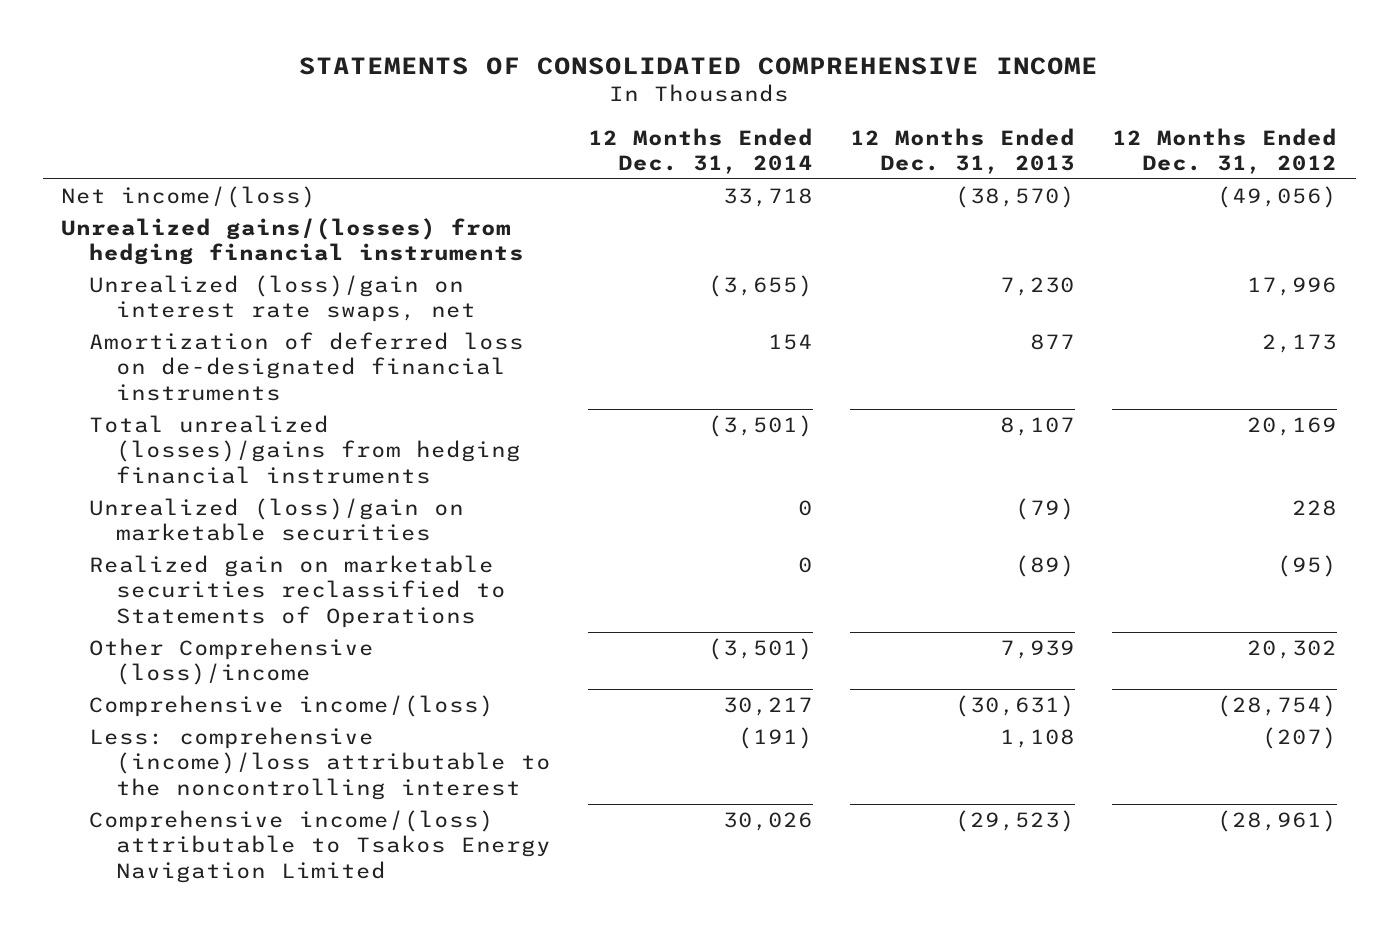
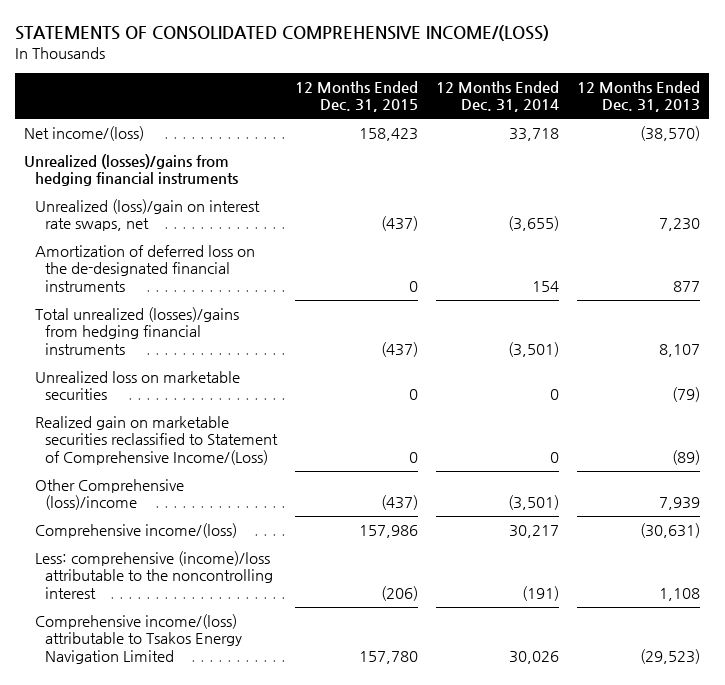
[299,57,1099,76] STATEMENTS OF CONSOLIDATED COMPREHENSIVE INCOME -> [15,25,550,42] STATEMENTS OF CONSOLIDATED COMPREHENSIVE INCOME/(LOSS)
[1112,127,1338,175] 12 Months Ended Dec. 31, 2012 -> none
none -> [295,81,419,113] 12 Months Ended Dec. 31, 2015
[61,217,524,266] Unrealized gains/(losses) from hedging financial instruments -> [24,154,238,187] Unrealized (losses)/gains from hedging financial instruments
[88,331,524,402] Amortization of deferred loss on de-designated financial instruments -> [34,245,255,292] Amortization of deferred loss on the de-designated financial instruments
[88,497,464,542] Unrealized (loss)/gain on marketable securities -> [34,371,240,401] Unrealized loss on marketable securities
[88,554,507,629] Realized gain on marketable securities reclassified to Statements of Operations -> [34,416,279,465] Realized gain on marketable securities reclassified to Statement of Comprehensive Income/(Loss)

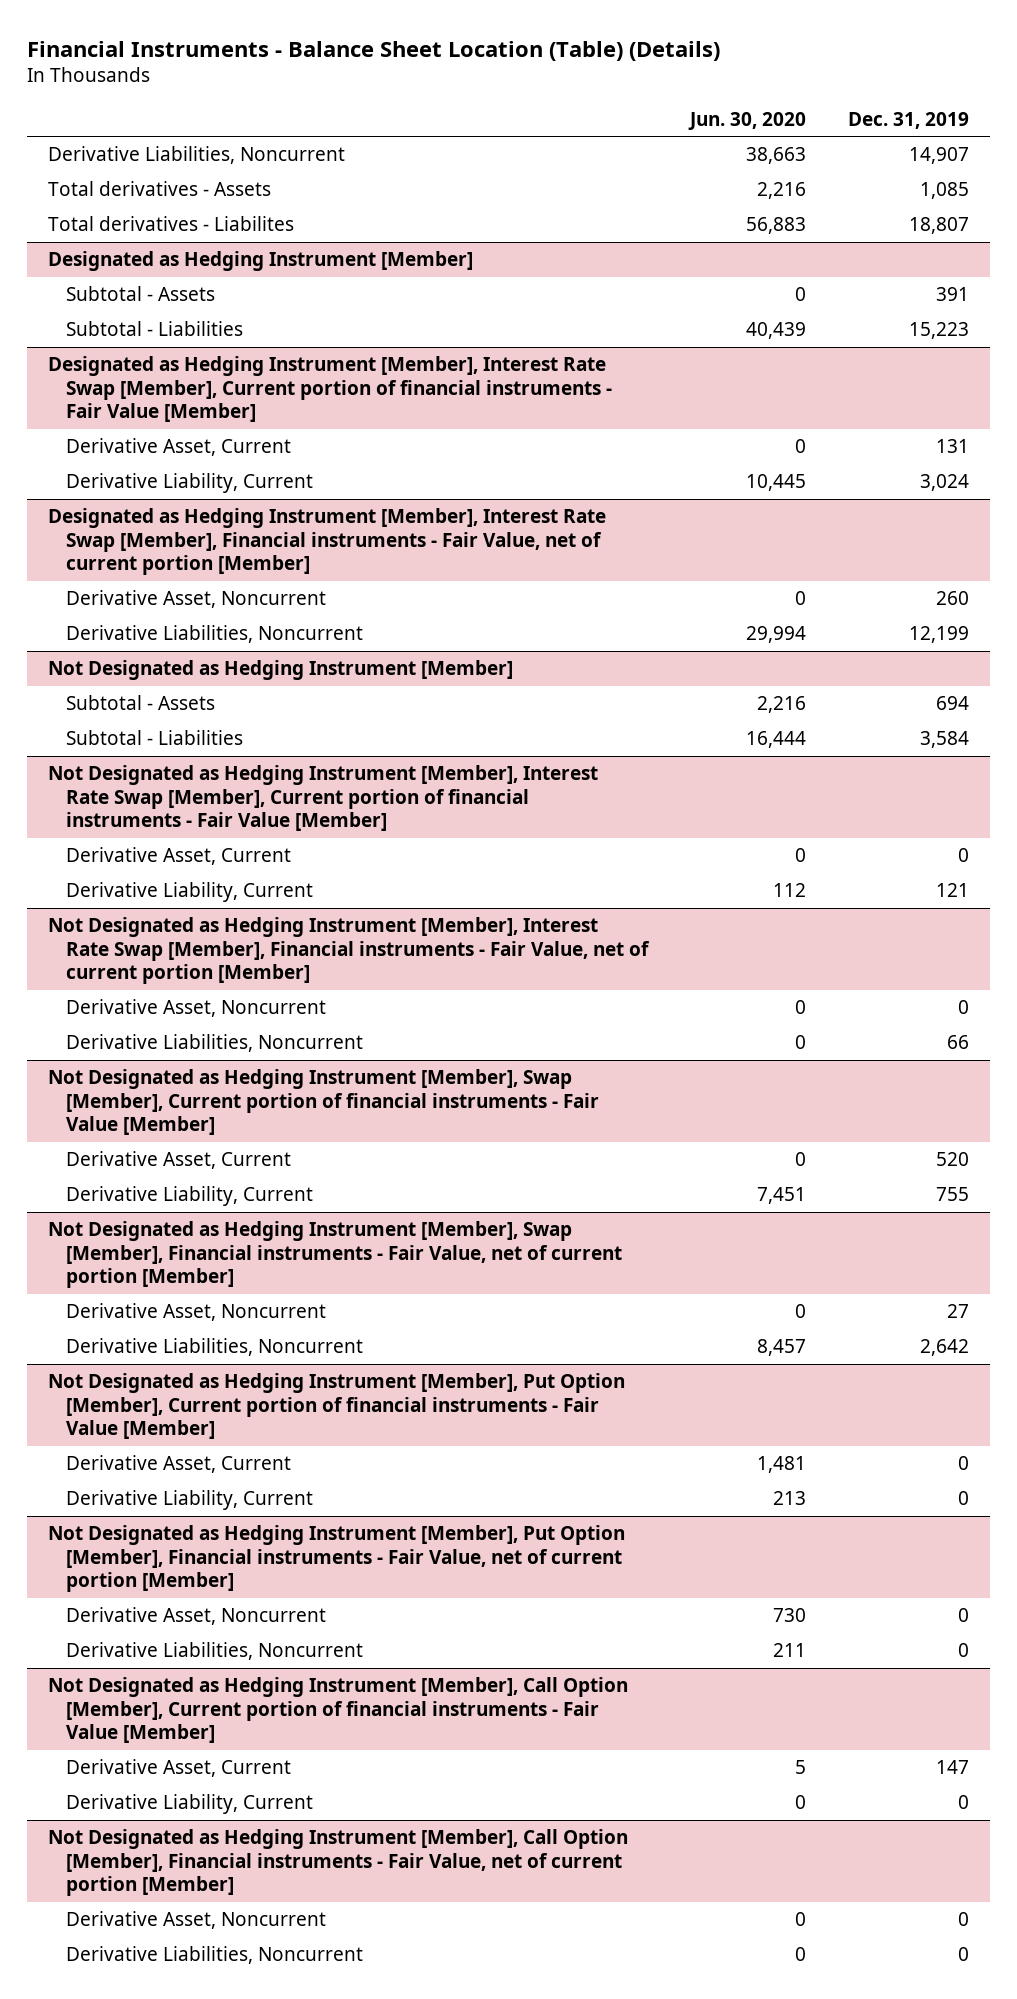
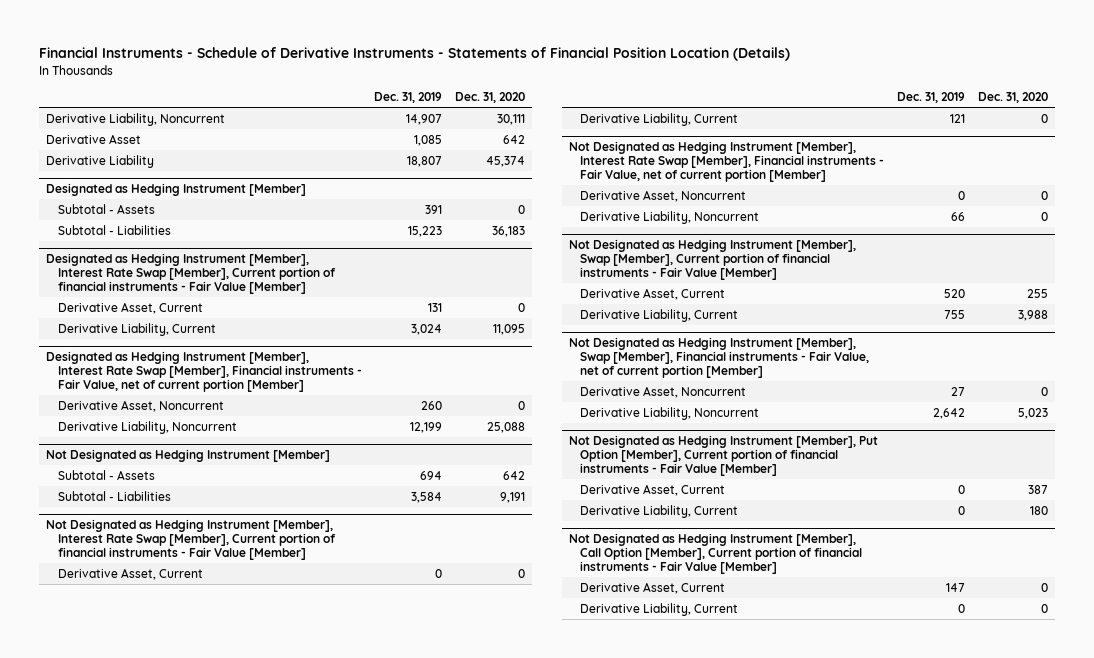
[27,40,721,61] Financial Instruments - Balance Sheet Location (Table) (Details) -> [39,47,791,62] Financial Instruments - Schedule of Derivative Instruments - Statements of Financial Position Location (Details)
[687,111,806,130] Jun. 30, 2020 -> none
none -> [455,92,526,104] Dec. 31, 2020
[48,146,346,165] Derivative Liabilities, Noncurrent -> [45,112,225,126] Derivative Liability, Noncurrent
[48,181,272,197] Total derivatives - Assets -> [45,133,141,144] Derivative Asset
[48,216,295,232] Total derivatives - Liabilites -> [45,154,154,168] Derivative Liability
[65,625,363,644] Derivative Liabilities, Noncurrent -> [57,420,237,434] Derivative Liability, Noncurrent
[65,1034,363,1053] Derivative Liabilities, Noncurrent -> [580,210,760,224] Derivative Liability, Noncurrent
[65,1338,363,1357] Derivative Liabilities, Noncurrent -> [580,406,760,420] Derivative Liability, Noncurrent
[48,1525,626,1593] Not Designated as Hedging Instrument [Member], Put Option [Member], Financial instruments - Fair Value, net of current portion [Member] -> none
[65,1607,326,1626] Derivative Asset, Noncurrent -> none
[65,1642,363,1661] Derivative Liabilities, Noncurrent -> none
[48,1829,629,1897] Not Designated as Hedging Instrument [Member], Call Option [Member], Financial instruments - Fair Value, net of current portion [Member] -> none
[65,1911,326,1930] Derivative Asset, Noncurrent -> none
[65,1946,363,1965] Derivative Liabilities, Noncurrent -> none

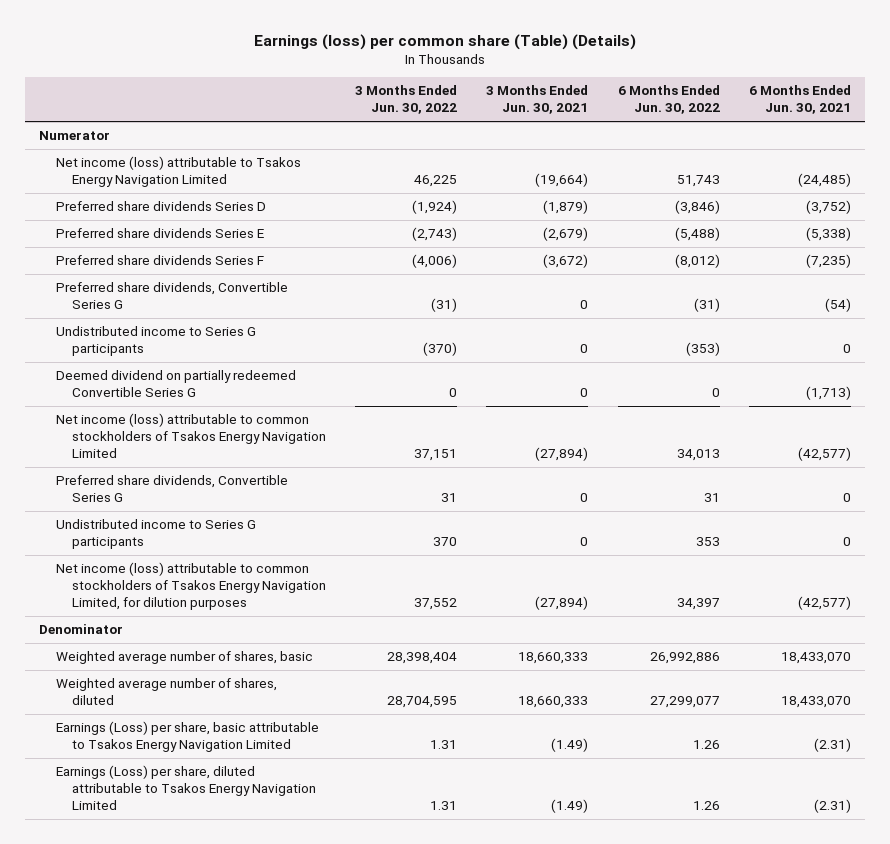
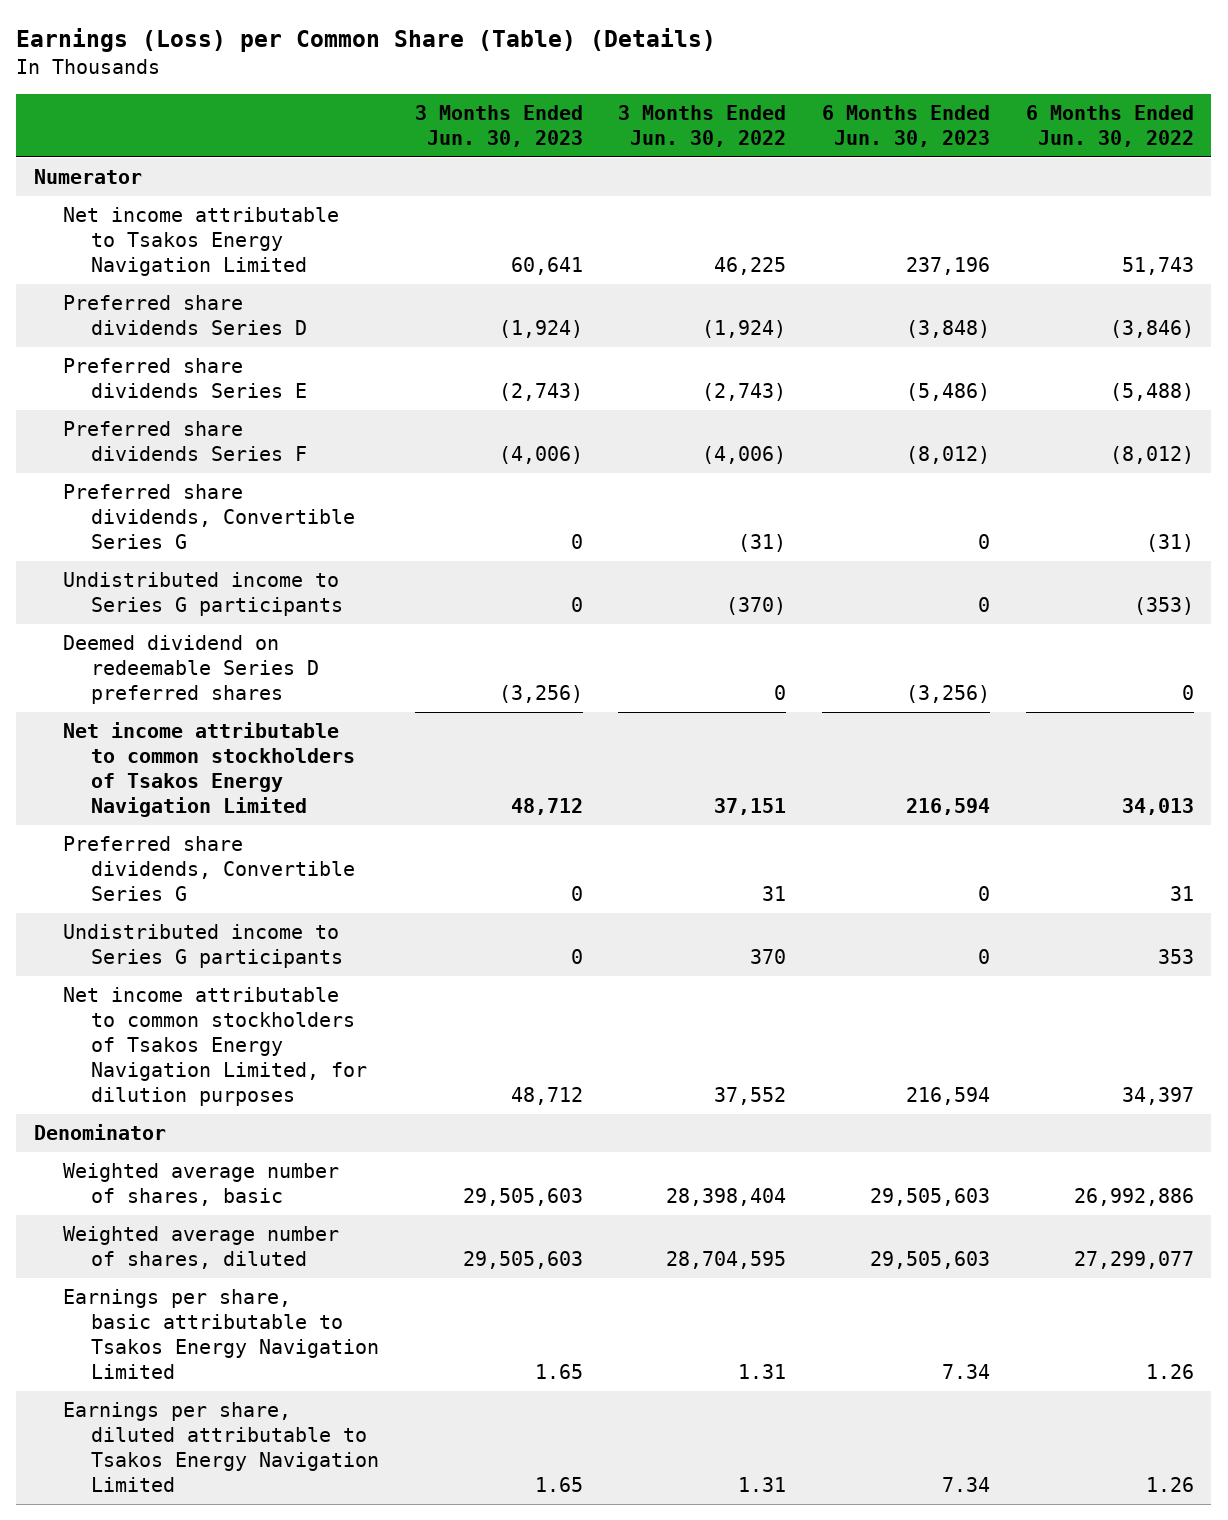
[254,33,637,50] Earnings (loss) per common share (Table) (Details) -> [16,28,717,53] Earnings (Loss) per Common Share (Table) (Details)
[486,85,589,115] 3 Months Ended Jun. 30, 2021 -> none
[748,85,851,115] 6 Months Ended Jun. 30, 2021 -> none
none -> [414,104,583,147] 3 Months Ended Jun. 30, 2023
none -> [821,104,990,147] 6 Months Ended Jun. 30, 2023
[55,156,301,188] Net income (loss) attributable to Tsakos Energy Navigation Limited -> [62,207,339,277] Net income attributable to Tsakos Energy Navigation Limited
[55,370,296,398] Deemed dividend on partially redeemed Convertible Series G -> none
none -> [62,635,320,705] Deemed dividend on redeemable Series D preferred shares
[55,413,327,459] Net income (loss) attributable to common stockholders of Tsakos Energy Navigation Limited -> [62,722,356,818] Net income attributable to common stockholders of Tsakos Energy Navigation Limited
[55,562,327,611] Net income (loss) attributable to common stockholders of Tsakos Energy Navigation Limited, for dilution purposes -> [62,987,368,1107] Net income attributable to common stockholders of Tsakos Energy Navigation Limited, for dilution purposes
[55,721,319,753] Earnings (Loss) per share, basic attributable to Tsakos Energy Navigation Limited -> [62,1289,380,1380] Earnings per share, basic attributable to Tsakos Energy Navigation Limited
[55,765,317,811] Earnings (Loss) per share, diluted attributable to Tsakos Energy Navigation Limited -> [62,1402,380,1493] Earnings per share, diluted attributable to Tsakos Energy Navigation Limited

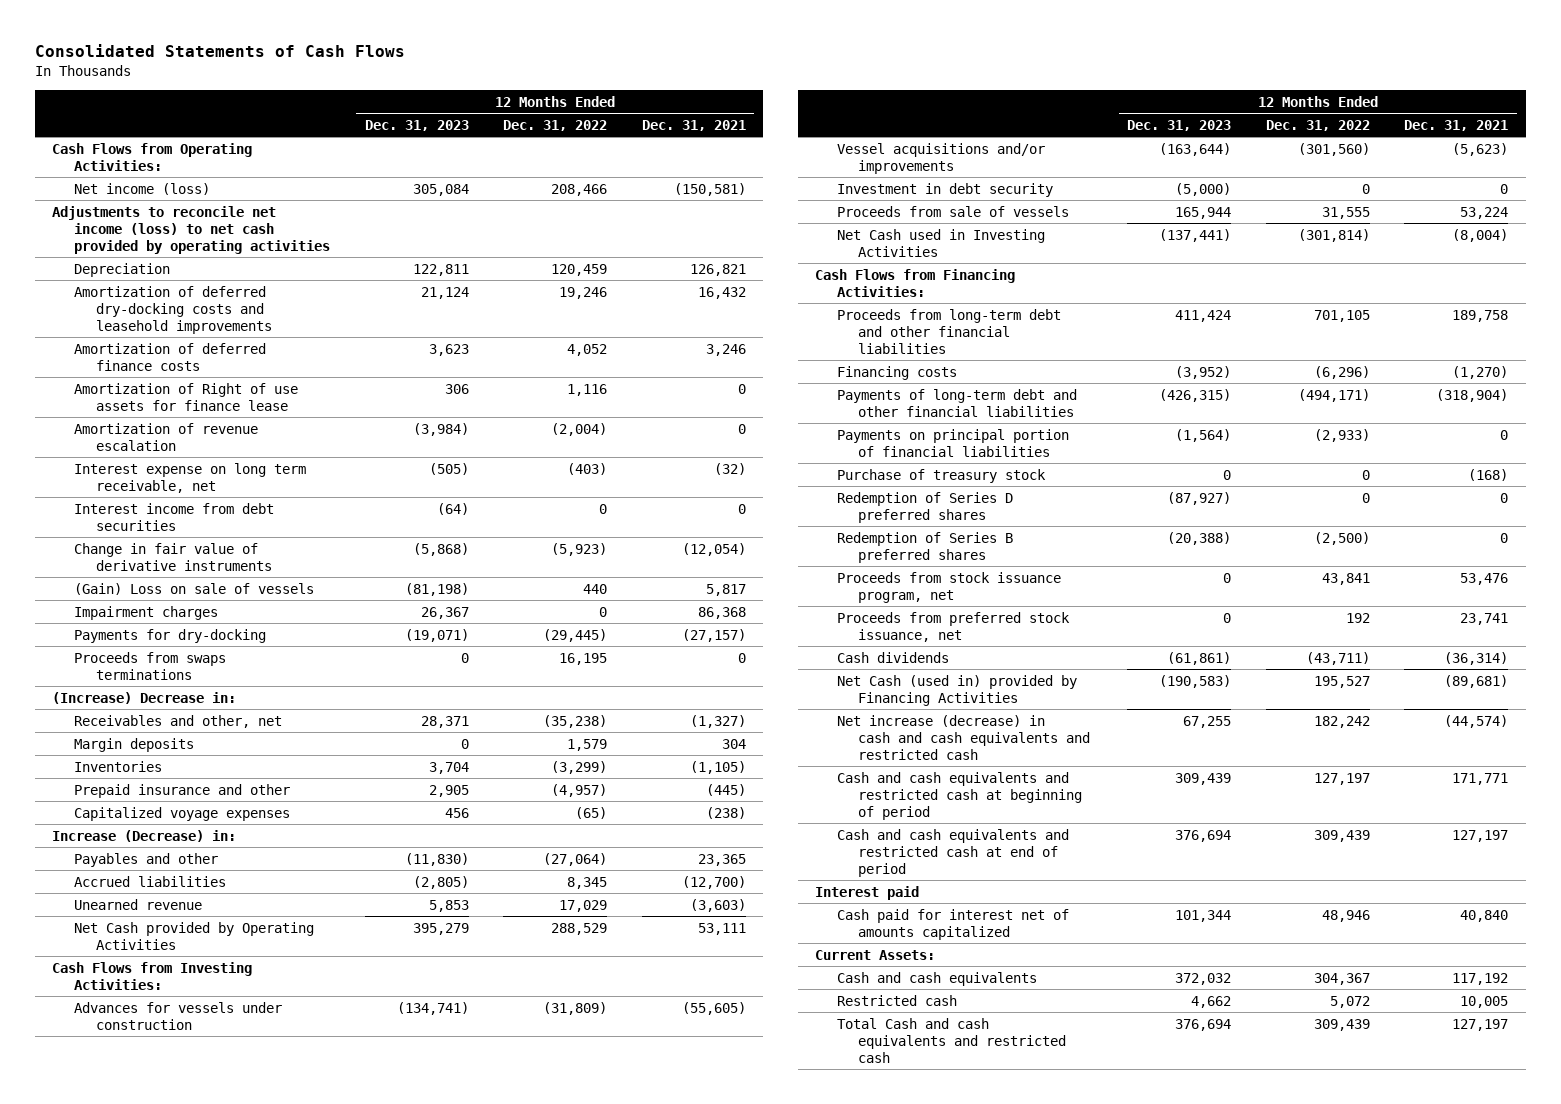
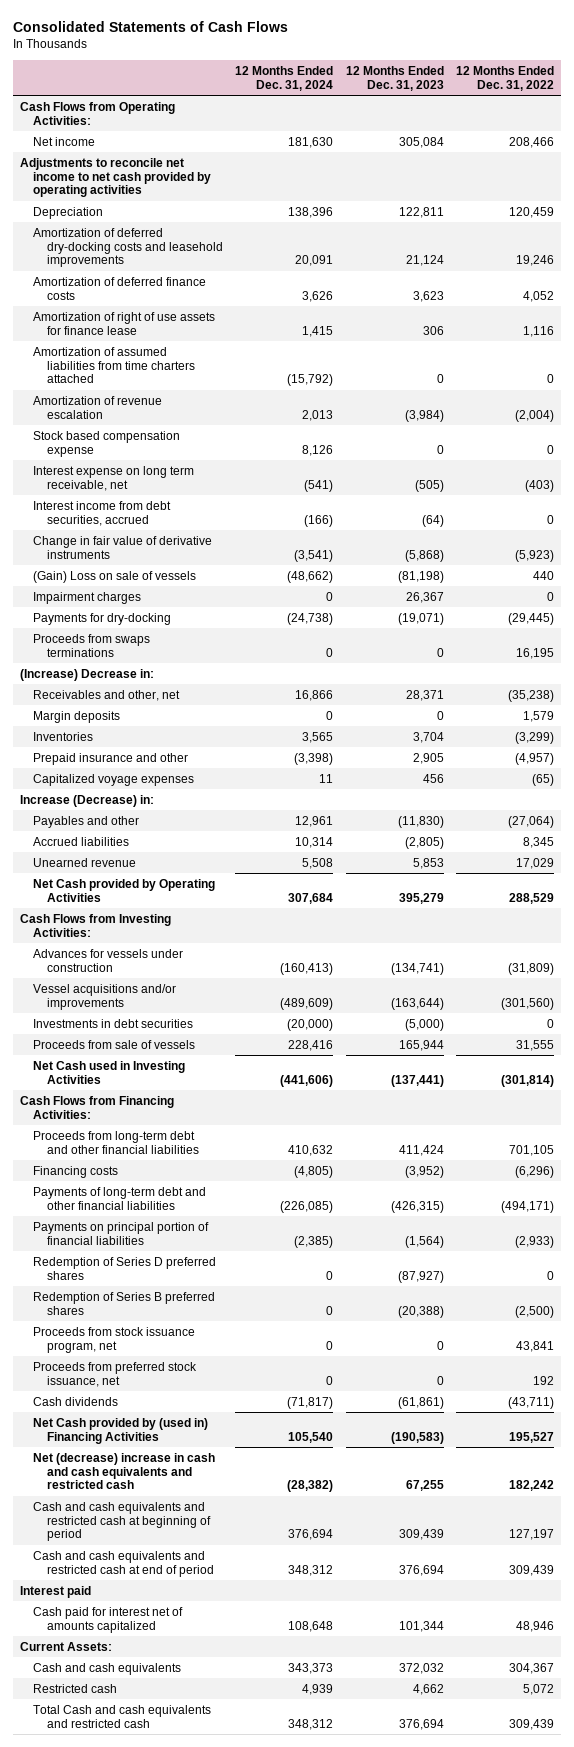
[641,119,746,131] Dec. 31, 2021 -> none
none -> [235,66,334,91] 12 Months Ended Dec. 31, 2024
[74,182,211,195] Net income (loss) -> [33,136,96,146] Net income
[52,205,331,254] Adjustments to reconcile net income (loss) to net cash provided by operating activities -> [19,157,212,198] Adjustments to reconcile net income to net cash provided by operating activities
[74,382,299,411] Amortization of Right of use assets for finance lease -> [33,311,216,335] Amortization of right of use assets for finance lease
none -> [33,346,195,384] Amortization of assumed liabilities from time charters attached
none -> [33,430,181,457] Stock based compensation expense
[74,502,275,531] Interest income from debt securities -> [33,500,172,526] Interest income from debt securities, accrued
[836,182,1053,197] Investment in debt security -> [33,1018,194,1028] Investments in debt securities
[836,468,1046,483] Purchase of treasury stock -> none
[836,674,1077,706] Net Cash (used in) provided by Financing Activities -> [33,1417,209,1444] Net Cash provided by (used in) Financing Activities
[836,714,1091,760] Net increase (decrease) in cash and cash equivalents and restricted cash -> [33,1452,216,1490] Net (decrease) increase in cash and cash equivalents and restricted cash

